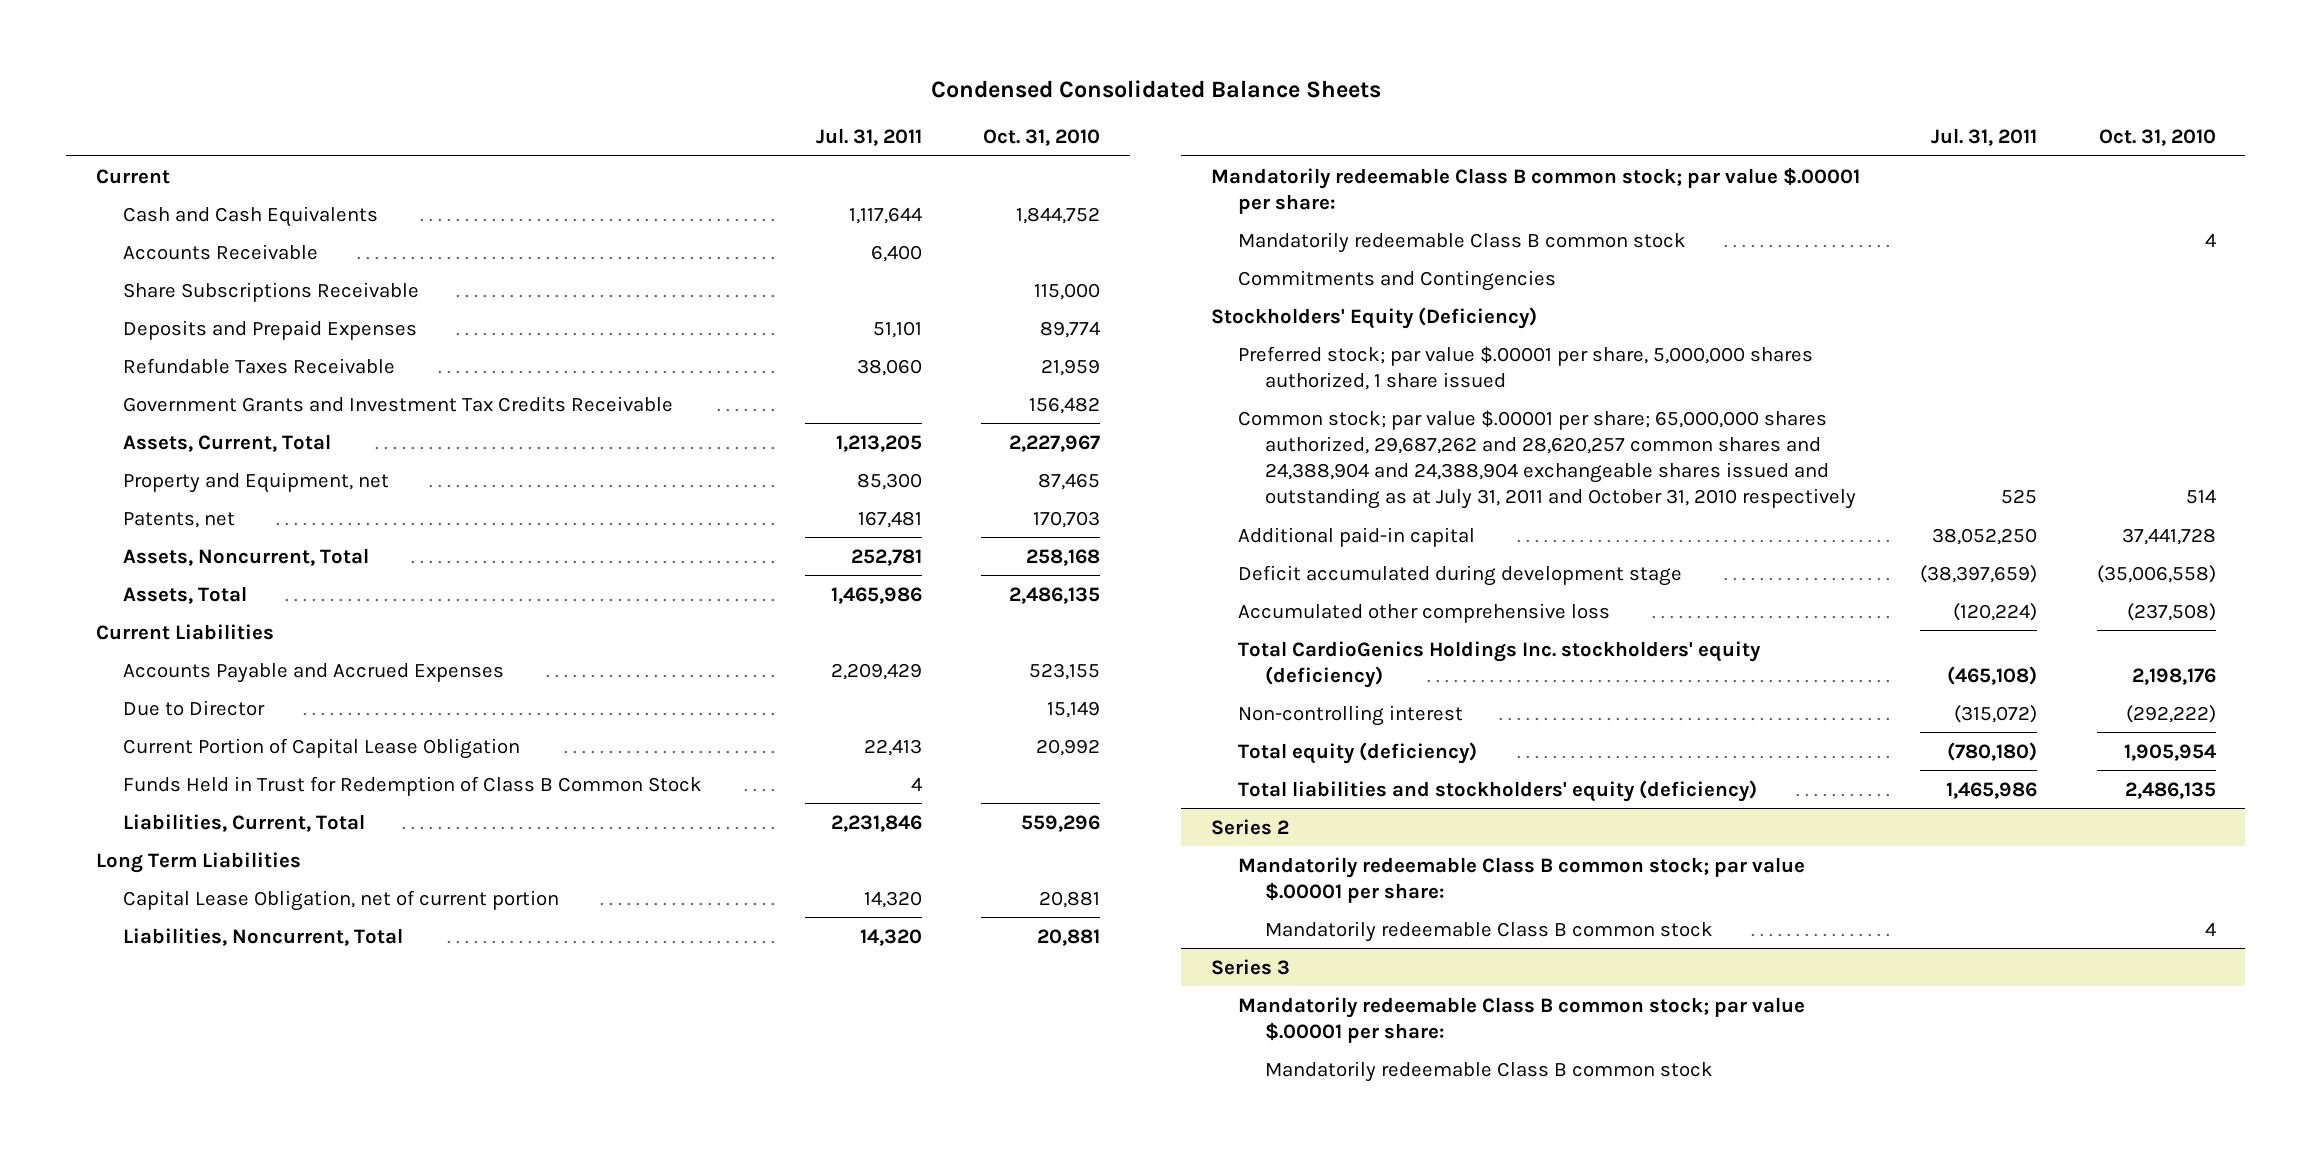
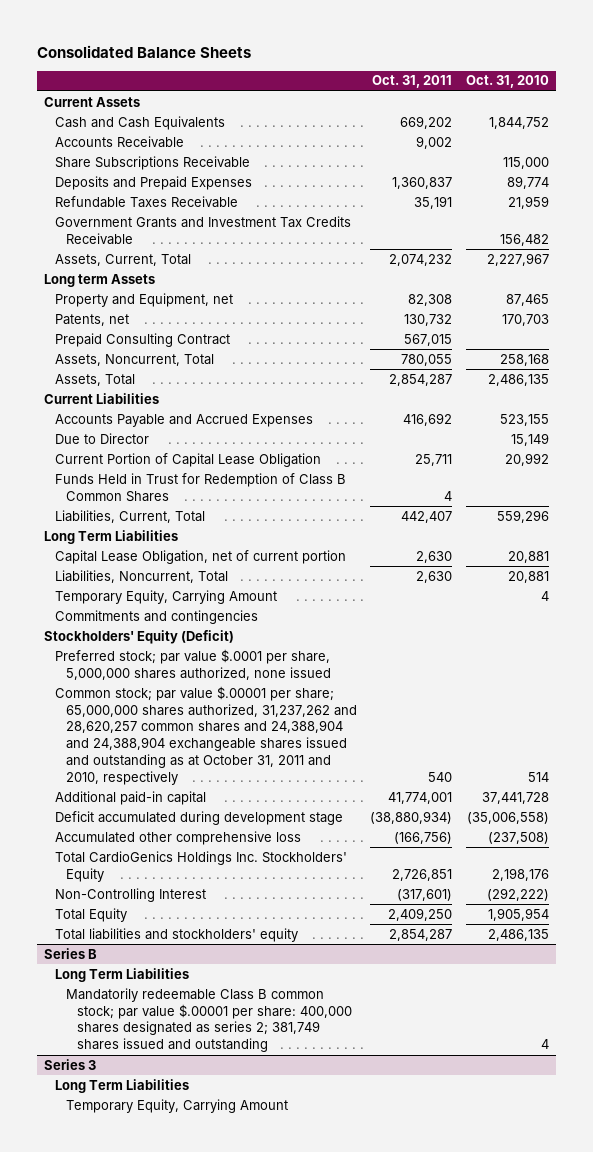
[930,80,1381,99] Condensed Consolidated Balance Sheets -> [37,44,252,58] Consolidated Balance Sheets
[815,128,922,147] Jul. 31, 2011 -> none
none -> [372,75,453,89] Oct. 31, 2011
[95,168,170,184] Current -> [44,96,141,107] Current Assets
none -> [44,273,156,287] Long term Assets
none -> [54,332,230,347] Prepaid Consulting Contract
[122,775,702,796] Funds Held in Trust for Redemption of Class B Common Stock -> [54,472,346,502] Funds Held in Trust for Redemption of Class B Common Shares
[1210,166,1860,214] Mandatorily redeemable Class B common stock; par value $.00001 per share: -> none
[1238,231,1687,253] Mandatorily redeemable Class B common stock -> [54,589,277,604] Temporary Equity, Carrying Amount
[1238,269,1557,291] Commitments and Contingencies -> [54,609,258,624] Commitments and contingencies
[1210,306,1537,329] Stockholders' Equity (Deficiency) -> [44,629,235,644] Stockholders' Equity (Deficit)
[1238,345,1814,390] Preferred stock; par value $.00001 per share, 5,000,000 shares authorized, 1 share issued -> [54,648,331,680] Preferred stock; par value $.0001 per share, 5,000,000 shares authorized, none issued
[1238,409,1857,509] Common stock; par value $.00001 per share; 65,000,000 shares authorized, 29,687,262 and 28,620,257 common shares and 24,388,904 and 24,388,904 exchangeable shares issued and outstanding as at July 31, 2011 and October 31, 2010 respectively -> [54,685,357,785] Common stock; par value $.00001 per share; 65,000,000 shares authorized, 31,237,262 and 28,620,257 common shares and 24,388,904 and 24,388,904 exchangeable shares issued and outstanding as at October 31, 2011 and 2010, respectively
[1210,818,1289,835] Series 2 -> none
[1238,856,1806,903] Mandatorily redeemable Class B common stock; par value $.00001 per share: -> none
[1265,920,1714,942] Mandatorily redeemable Class B common stock -> none
[1238,640,1762,688] Total CardioGenics Holdings Inc. stockholders' equity (deficiency) -> [54,850,347,882] Total CardioGenics Holdings Inc. Stockholders' Equity
[1238,704,1464,726] Non-controlling interest -> [54,887,206,902] Non-Controlling Interest
[1238,741,1478,764] Total equity (deficiency) -> [54,907,127,922] Total Equity
[1238,779,1758,802] Total liabilities and stockholders' equity (deficiency) -> [54,927,298,942] Total liabilities and stockholders' equity
none -> [44,947,98,959] Series B
none -> [54,967,189,982] Long Term Liabilities
none -> [65,987,352,1053] Mandatorily redeemable Class B common stock; par value $.00001 per share: 400,000 shares designated as series 2; 381,749 shares issued and outstanding
[1238,996,1806,1043] Mandatorily redeemable Class B common stock; par value $.00001 per share: -> none
none -> [54,1078,189,1093] Long Term Liabilities
[1265,1060,1714,1082] Mandatorily redeemable Class B common stock -> [65,1098,288,1113] Temporary Equity, Carrying Amount

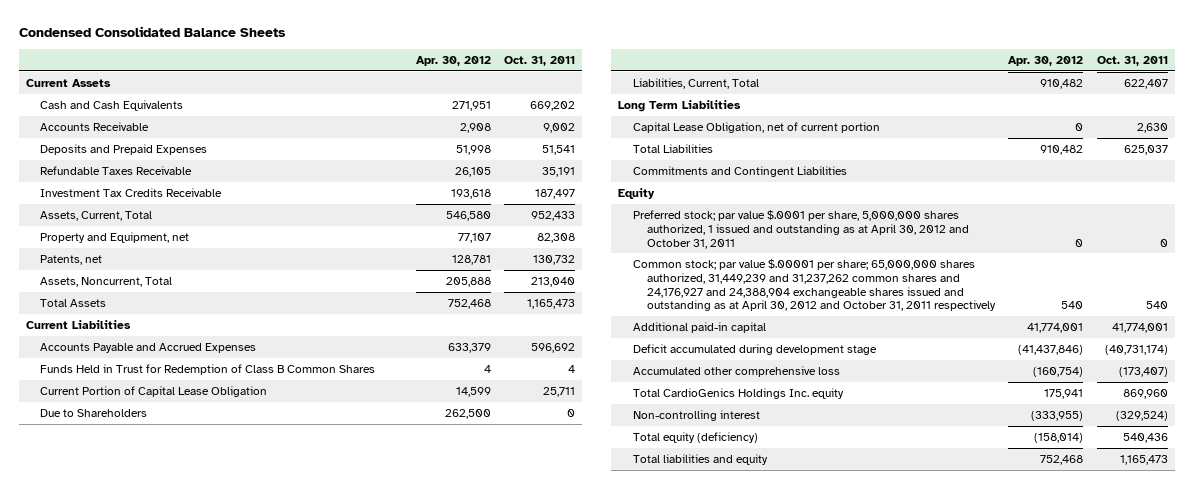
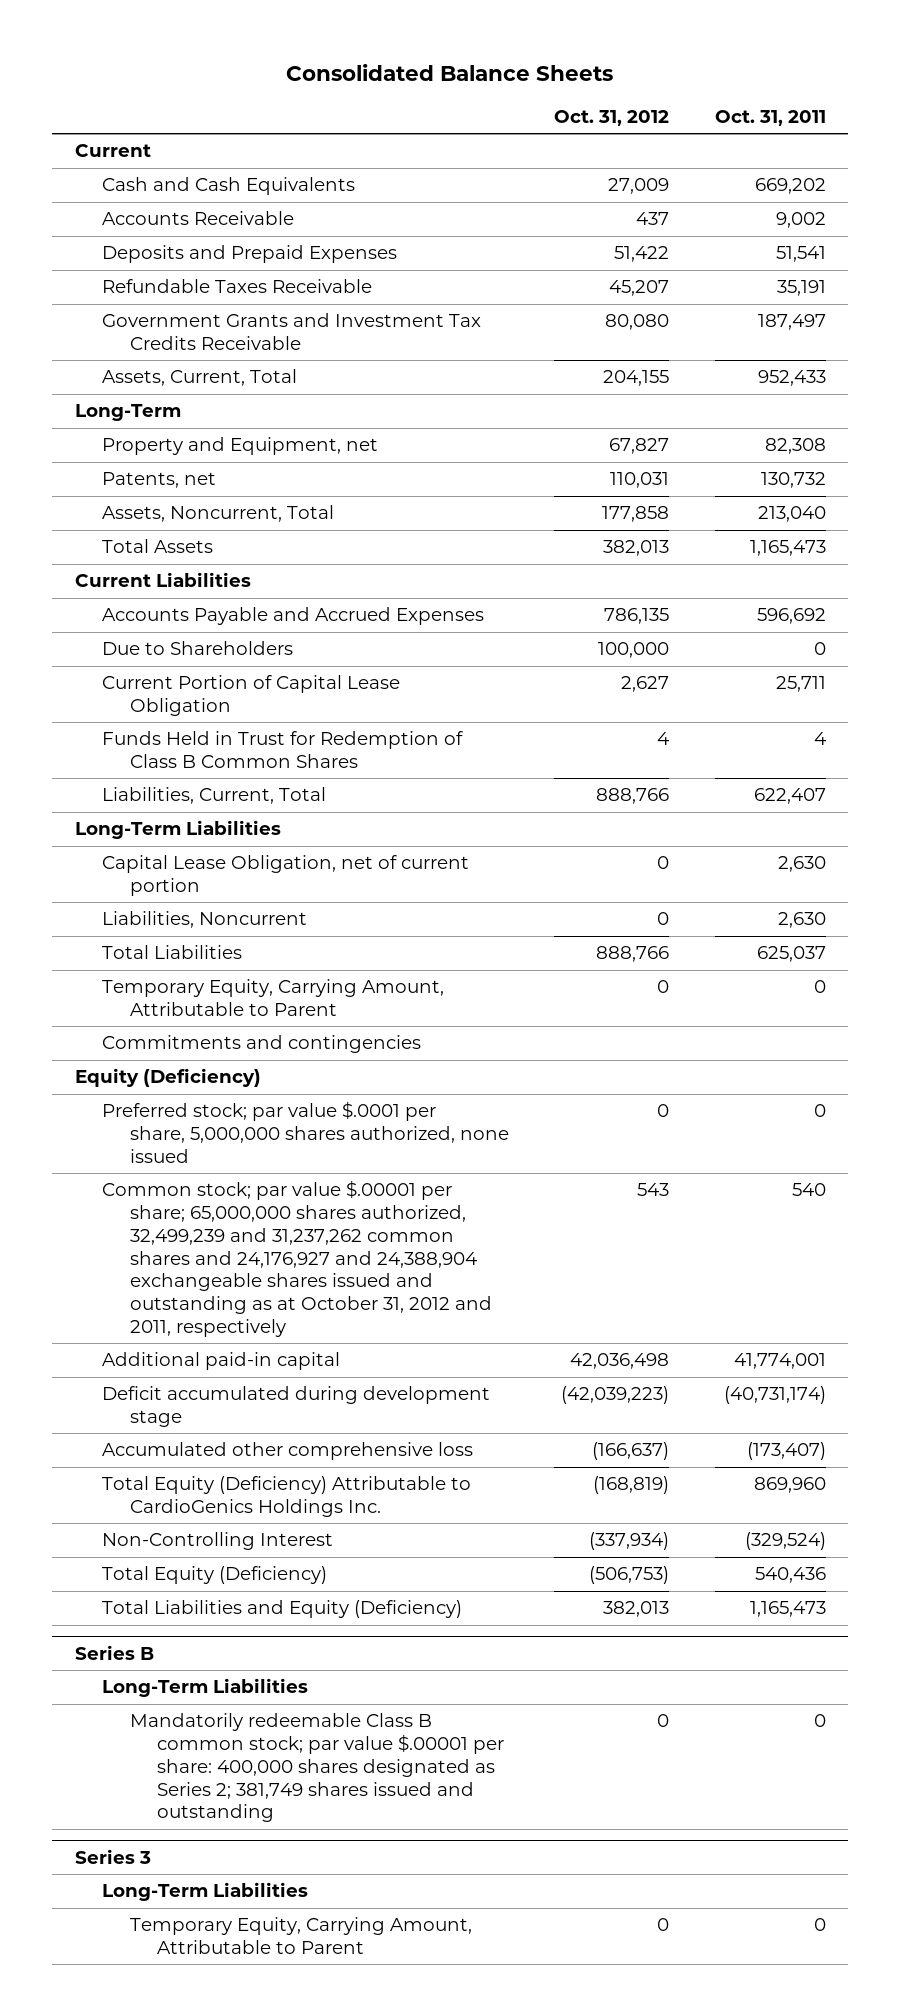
[18,26,286,38] Condensed Consolidated Balance Sheets -> [286,63,614,81] Consolidated Balance Sheets
[415,55,491,66] Apr. 30, 2012 -> none
none -> [554,109,670,126] Oct. 31, 2012
[25,78,111,87] Current Assets -> [74,144,151,158] Current
[39,187,222,197] Investment Tax Credits Receivable -> [102,313,482,351] Government Grants and Investment Tax Credits Receivable
none -> [74,404,181,422] Long-Term
[39,385,267,397] Current Portion of Capital Lease Obligation -> [102,675,401,717] Current Portion of Capital Lease Obligation
[39,363,375,375] Funds Held in Trust for Redemption of Class B Common Shares -> [102,731,464,769] Funds Held in Trust for Redemption of Class B Common Shares
[618,99,742,112] Long Term Liabilities -> [74,820,281,840] Long-Term Liabilities
none -> [102,911,308,929] Liabilities, Noncurrent
none -> [102,979,445,1017] Temporary Equity, Carrying Amount, Attributable to Parent
[632,165,847,177] Commitments and Contingent Liabilities -> [102,1035,422,1054] Commitments and contingencies
[618,187,656,199] Equity -> [74,1068,261,1088] Equity (Deficiency)
[632,209,969,249] Preferred stock; par value $.0001 per share, 5,000,000 shares authorized, 1 issued and outstanding as at April 30, 2012 and October 31, 2011 -> [102,1101,509,1163] Preferred stock; par value $.0001 per share, 5,000,000 shares authorized, none issued
[632,258,996,312] Common stock; par value $.00001 per share; 65,000,000 shares authorized, 31,449,239 and 31,237,262 common shares and 24,176,927 and 24,388,904 exchangeable shares issued and outstanding as at April 30, 2012 and October 31, 2011 respectively -> [102,1180,492,1338] Common stock; par value $.00001 per share; 65,000,000 shares authorized, 32,499,239 and 31,237,262 common shares and 24,176,927 and 24,388,904 exchangeable shares issued and outstanding as at October 31, 2012 and 2011, respectively
[632,387,844,399] Total CardioGenics Holdings Inc. equity -> [102,1476,472,1518] Total Equity (Deficiency) Attributable to CardioGenics Holdings Inc.
[632,409,760,421] Non-controlling interest -> [102,1532,334,1551] Non-Controlling Interest
[632,431,758,443] Total equity (deficiency) -> [102,1566,328,1585] Total Equity (Deficiency)
[632,453,768,465] Total liabilities and equity -> [102,1600,463,1619] Total Liabilities and Equity (Deficiency)
none -> [74,1644,154,1660] Series B
none -> [102,1678,309,1698] Long-Term Liabilities
none -> [129,1713,505,1823] Mandatorily redeemable Class B common stock; par value $.00001 per share: 400,000 shares designated as Series 2; 381,749 shares issued and outstanding
none -> [74,1848,151,1864] Series 3
none -> [102,1882,309,1902] Long-Term Liabilities
none -> [129,1917,472,1955] Temporary Equity, Carrying Amount, Attributable to Parent

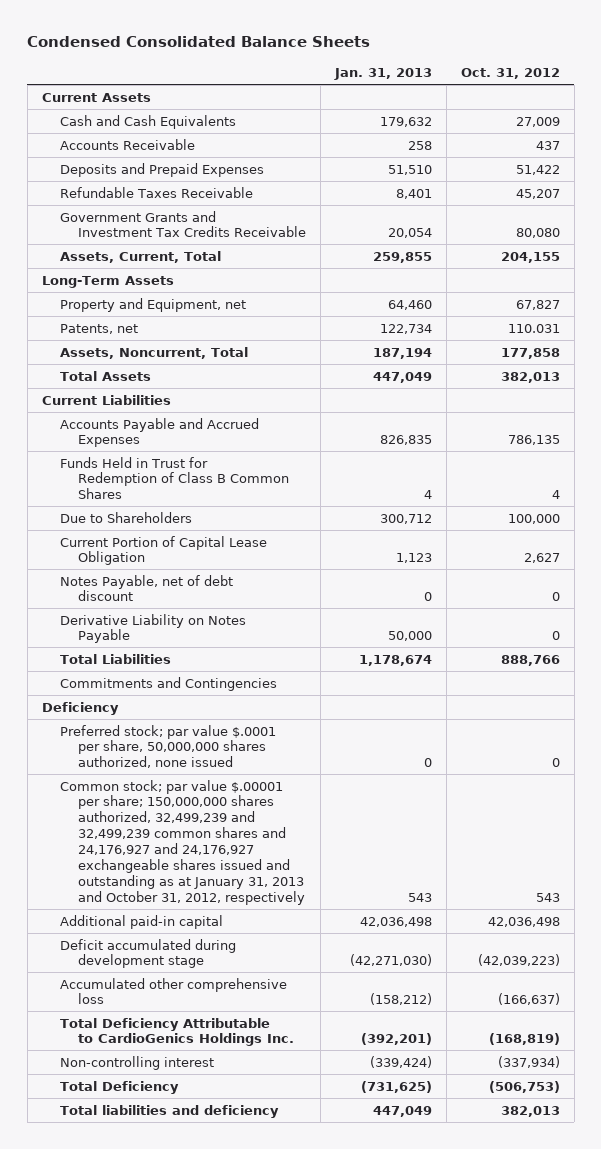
[286,63,614,81] Consolidated Balance Sheets -> [27,36,371,48] Condensed Consolidated Balance Sheets
[714,109,826,126] Oct. 31, 2011 -> none
none -> [334,68,433,81] Jan. 31, 2013
[74,144,151,158] Current -> [41,92,151,102] Current Assets
[74,404,181,422] Long-Term -> [41,275,174,288] Long-Term Assets
[610,472,670,489] 110,031 -> [507,323,560,333] 110.031
[102,731,464,769] Funds Held in Trust for Redemption of Class B Common Shares -> [59,456,290,500] Funds Held in Trust for Redemption of Class B Common Shares
[102,787,327,805] Liabilities, Current, Total -> none
[74,820,281,840] Long-Term Liabilities -> none
[102,855,470,897] Capital Lease Obligation, net of current portion -> none
[102,911,308,929] Liabilities, Noncurrent -> none
none -> [59,574,233,602] Notes Payable, net of debt discount
none -> [59,613,246,644] Derivative Liability on Notes Payable
[102,979,445,1017] Temporary Equity, Carrying Amount, Attributable to Parent -> none
[102,1035,422,1054] Commitments and contingencies -> [59,676,277,691] Commitments and Contingencies
[74,1068,261,1088] Equity (Deficiency) -> [41,701,119,715] Deficiency
[102,1101,509,1163] Preferred stock; par value $.0001 per share, 5,000,000 shares authorized, none issued -> [59,724,276,769] Preferred stock; par value $.0001 per share, 50,000,000 shares authorized, none issued
[102,1180,492,1338] Common stock; par value $.00001 per share; 65,000,000 shares authorized, 32,499,239 and 31,237,262 common shares and 24,176,927 and 24,388,904 exchangeable shares issued and outstanding as at October 31, 2012 and 2011, respectively -> [59,779,306,905] Common stock; par value $.00001 per share; 150,000,000 shares authorized, 32,499,239 and 32,499,239 common shares and 24,176,927 and 24,176,927 exchangeable shares issued and outstanding as at January 31, 2013 and October 31, 2012, respectively
[74,1644,154,1660] Series B -> none
[102,1678,309,1698] Long-Term Liabilities -> none
[129,1713,505,1823] Mandatorily redeemable Class B common stock; par value $.00001 per share: 400,000 shares designated as Series 2; 381,749 shares issued and outstanding -> none
[74,1848,151,1864] Series 3 -> none
[102,1882,309,1902] Long-Term Liabilities -> none
[129,1917,472,1955] Temporary Equity, Carrying Amount, Attributable to Parent -> none
[102,1476,472,1518] Total Equity (Deficiency) Attributable to CardioGenics Holdings Inc. -> [59,1017,295,1047] Total Deficiency Attributable to CardioGenics Holdings Inc.
[102,1532,334,1551] Non-Controlling Interest -> [59,1055,214,1070] Non-controlling interest
[102,1566,328,1585] Total Equity (Deficiency) -> [59,1080,179,1094] Total Deficiency
[102,1600,463,1619] Total Liabilities and Equity (Deficiency) -> [59,1104,279,1118] Total liabilities and deficiency

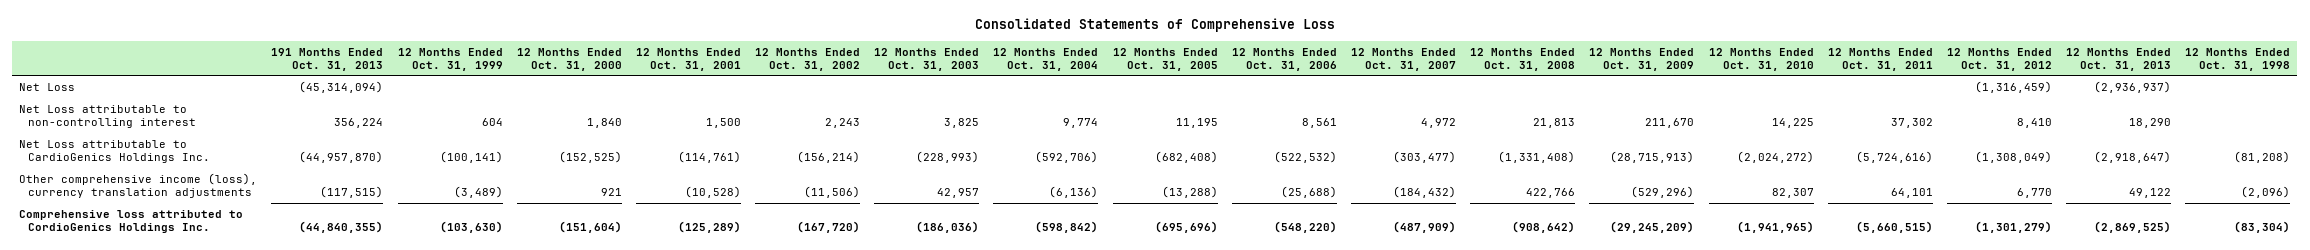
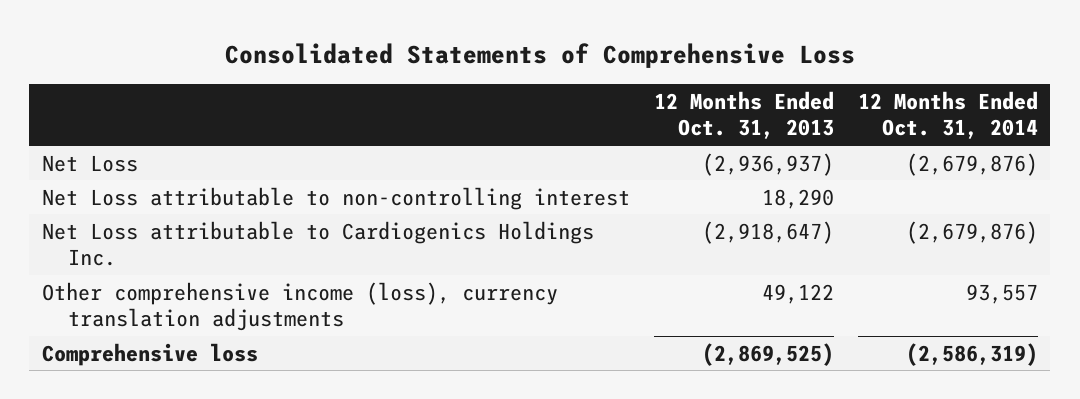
[271,47,384,71] 191 Months Ended Oct. 31, 2013 -> none
[397,47,503,71] 12 Months Ended Oct. 31, 1999 -> none
[516,47,622,71] 12 Months Ended Oct. 31, 2000 -> none
[635,47,741,71] 12 Months Ended Oct. 31, 2001 -> none
[755,47,861,71] 12 Months Ended Oct. 31, 2002 -> none
[874,47,980,71] 12 Months Ended Oct. 31, 2003 -> none
[993,47,1099,71] 12 Months Ended Oct. 31, 2004 -> none
[1112,47,1218,71] 12 Months Ended Oct. 31, 2005 -> none
[1231,47,1337,71] 12 Months Ended Oct. 31, 2006 -> none
[1351,47,1457,71] 12 Months Ended Oct. 31, 2007 -> none
[1470,47,1576,71] 12 Months Ended Oct. 31, 2008 -> none
[1589,47,1695,71] 12 Months Ended Oct. 31, 2009 -> none
[1708,47,1814,71] 12 Months Ended Oct. 31, 2010 -> none
[1827,47,1933,71] 12 Months Ended Oct. 31, 2011 -> none
[1946,47,2052,71] 12 Months Ended Oct. 31, 2012 -> none
[2185,47,2291,71] 12 Months Ended Oct. 31, 1998 -> none
none -> [858,90,1039,140] 12 Months Ended Oct. 31, 2014
[19,139,211,163] Net Loss attributable to CardioGenics Holdings Inc. -> [41,220,594,267] Net Loss attributable to Cardiogenics Holdings Inc.
[19,209,244,233] Comprehensive loss attributed to CordioGenics Holdings Inc. -> [41,342,258,366] Comprehensive loss

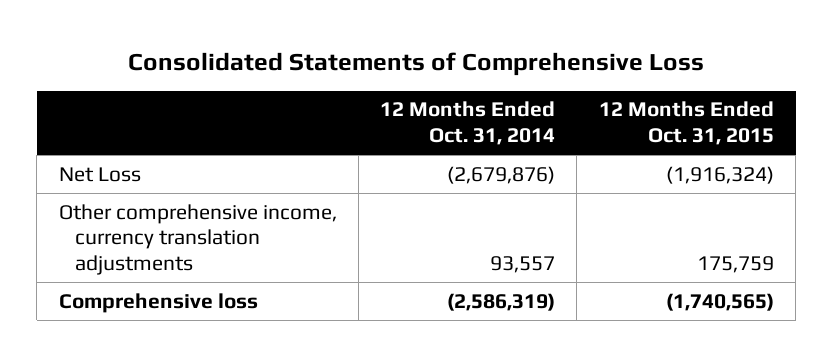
[653,90,834,140] 12 Months Ended Oct. 31, 2013 -> none
none -> [598,101,774,146] 12 Months Ended Oct. 31, 2015
[41,186,630,210] Net Loss attributable to non-controlling interest -> none
[41,220,594,267] Net Loss attributable to Cardiogenics Holdings Inc. -> none
[41,281,558,332] Other comprehensive income (loss), currency translation adjustments -> [58,203,337,275] Other comprehensive income, currency translation adjustments

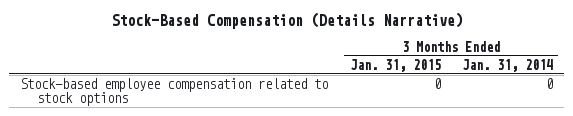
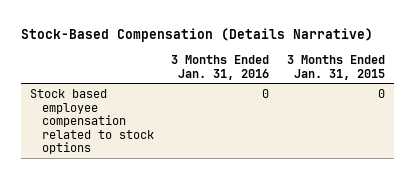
[462,58,554,72] Jan. 31, 2014 -> none
none -> [171,55,270,80] 3 Months Ended Jan. 31, 2016
[20,78,329,107] Stock-based employee compensation related to stock options -> [29,89,154,155] Stock based employee compensation related to stock options

